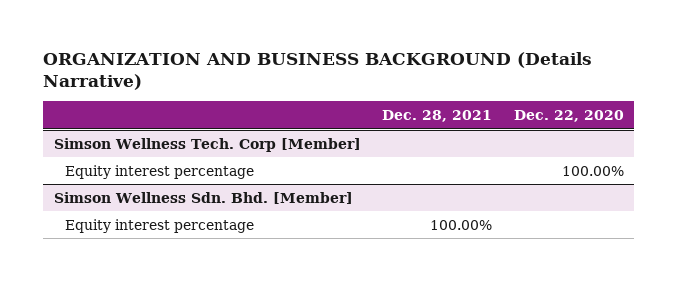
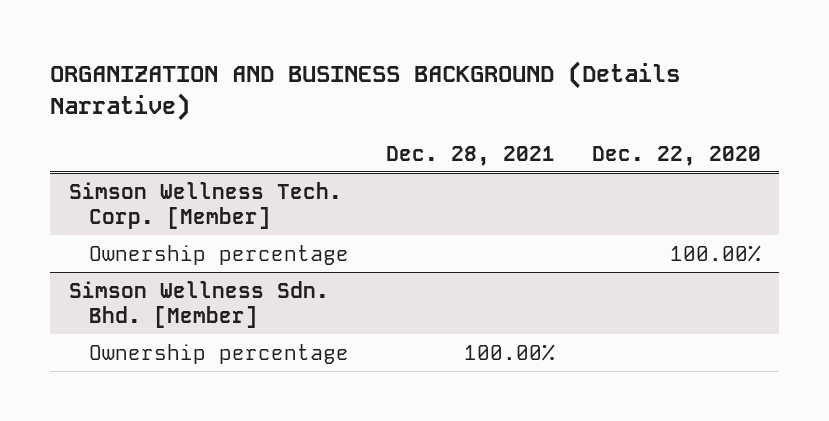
[53,137,361,152] Simson Wellness Tech. Corp [Member] -> [68,181,342,230] Simson Wellness Tech. Corp. [Member]
[64,164,254,179] Equity interest percentage -> [89,244,350,265] Ownership percentage
[64,218,254,233] Equity interest percentage -> [89,343,350,364] Ownership percentage

